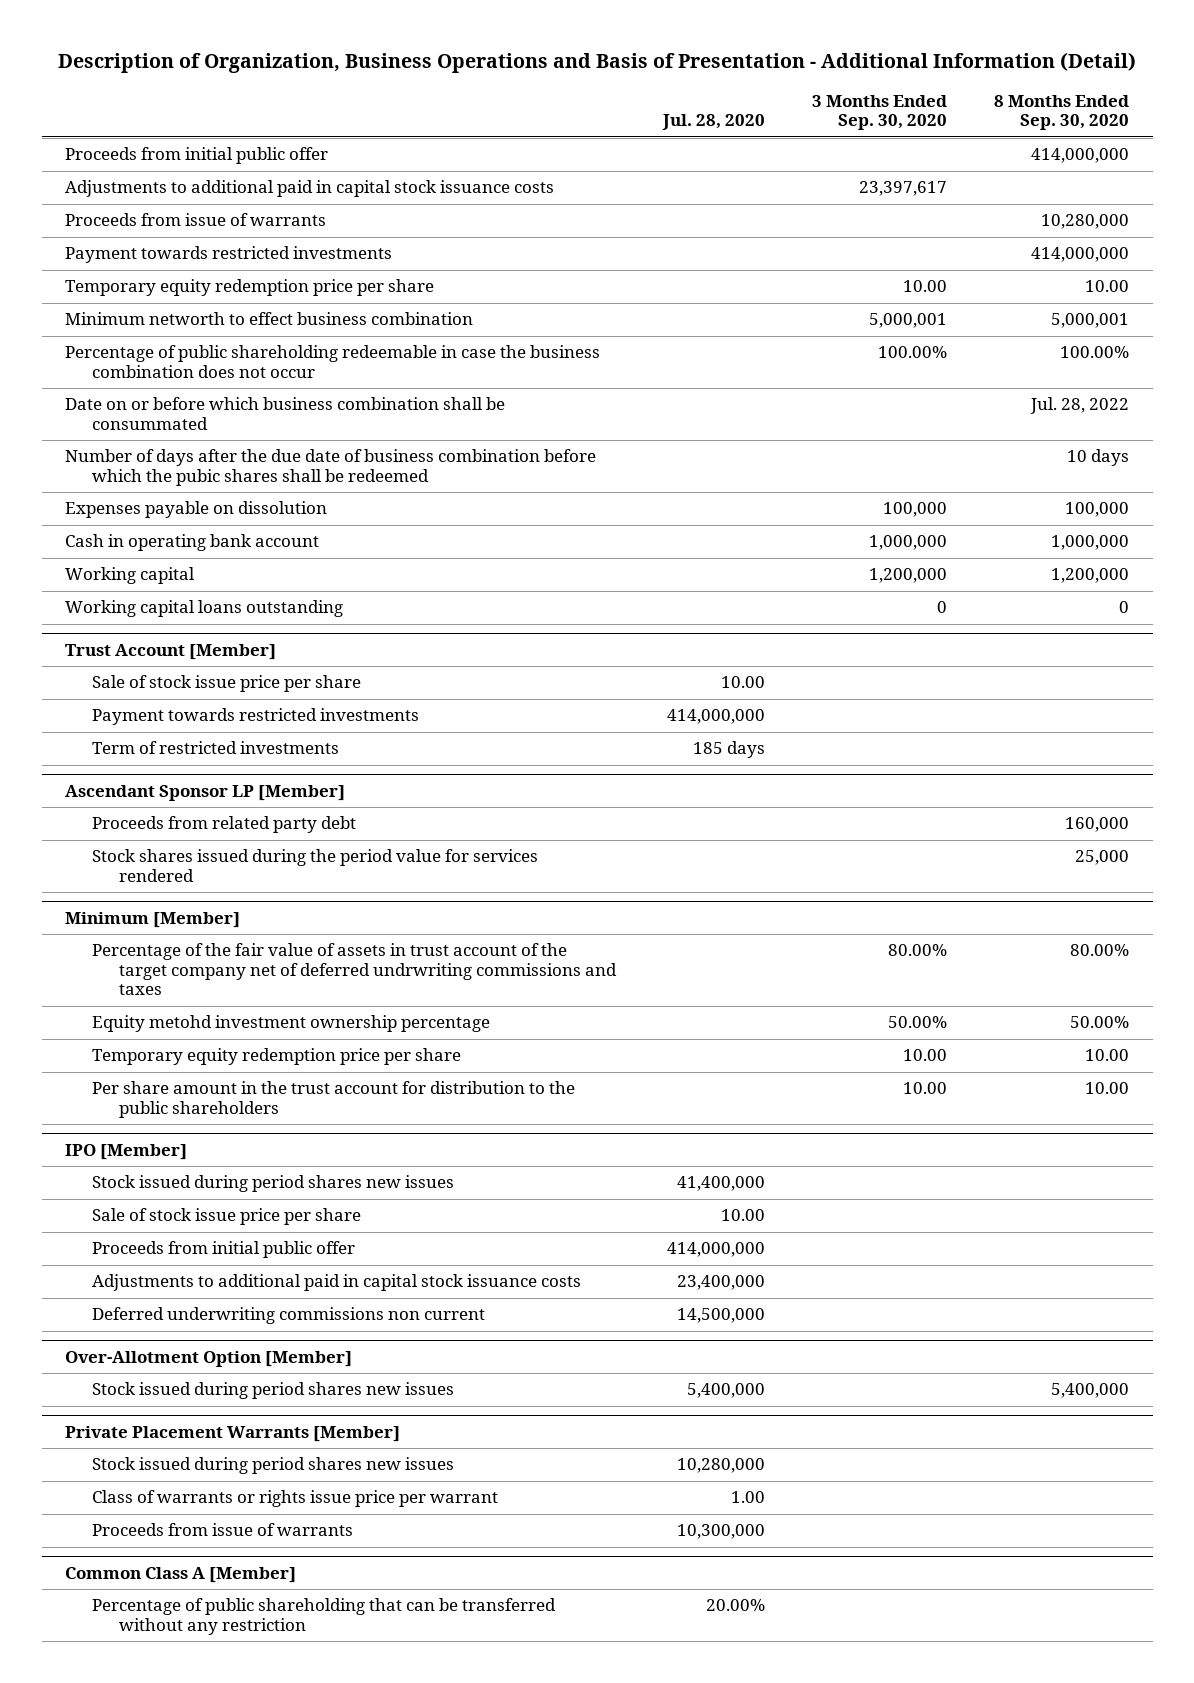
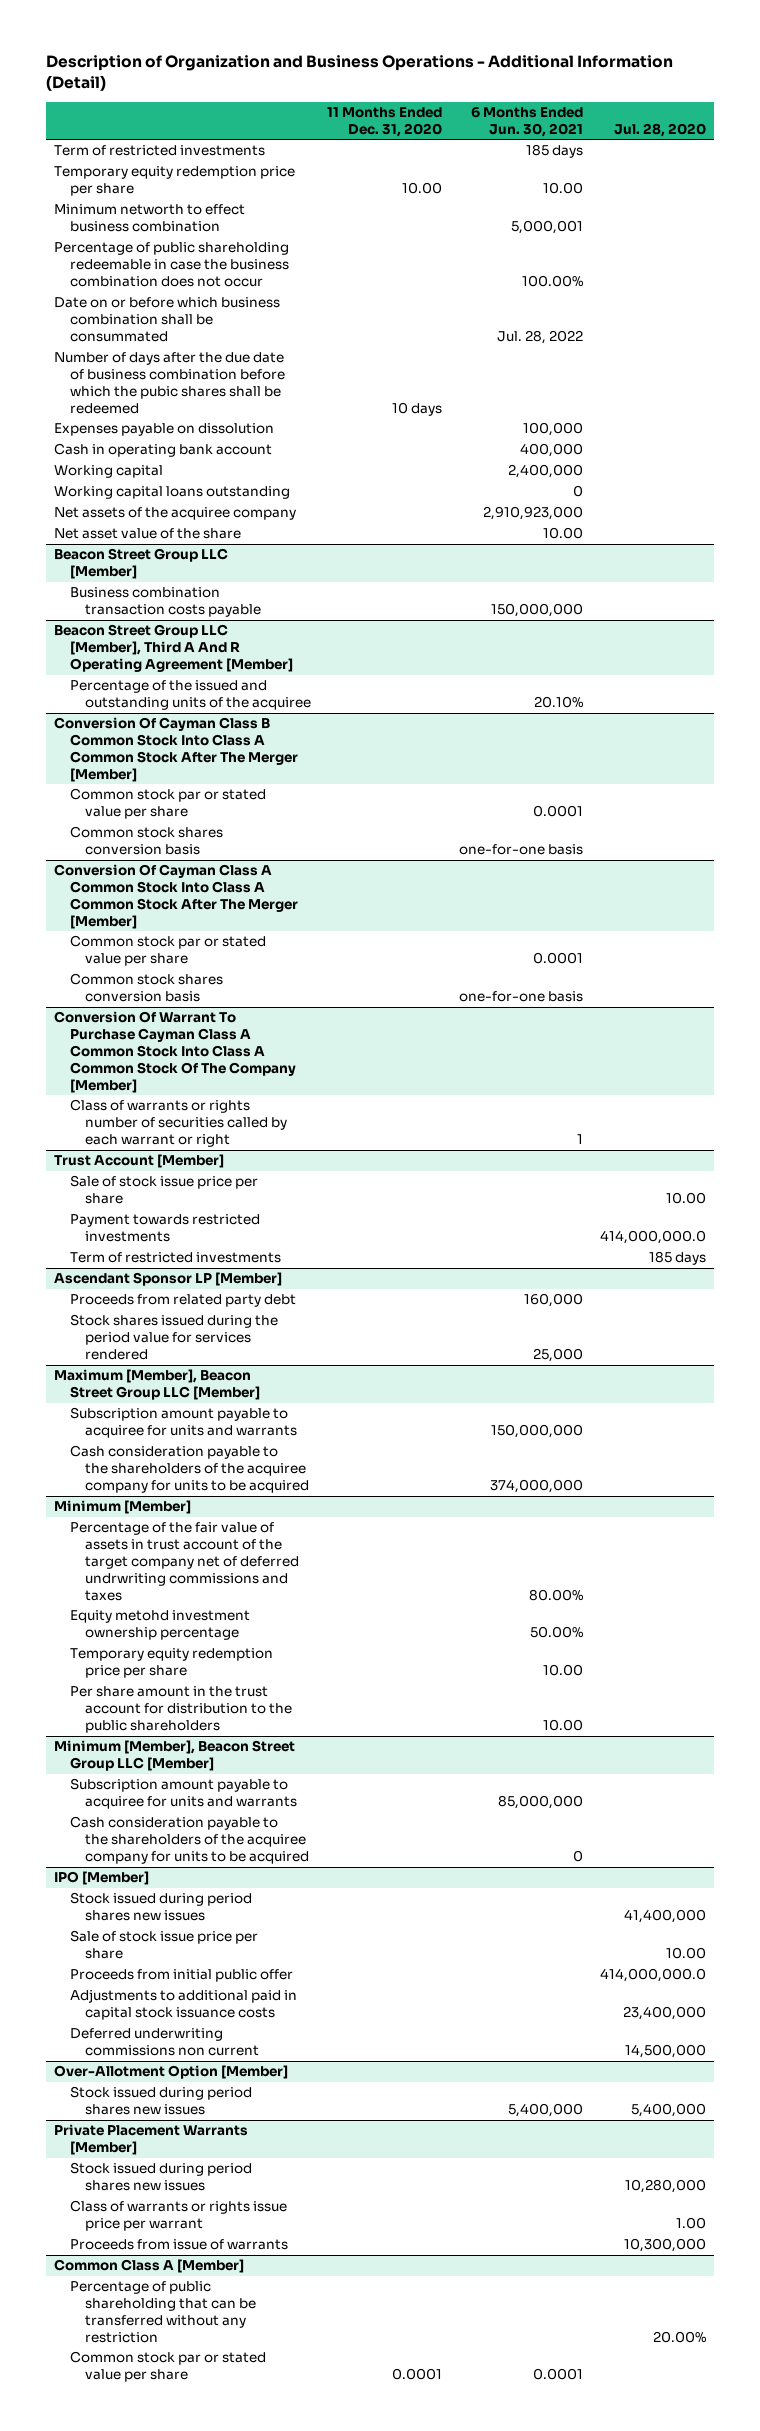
[58,51,1137,73] Description of Organization, Business Operations and Basis of Presentation - Additional Information (Detail) -> [46,55,674,92] Description of Organization and Business Operations - Additional Information (Detail)
[812,94,948,131] 3 Months Ended Sep. 30, 2020 -> none
[994,94,1130,131] 8 Months Ended Sep. 30, 2020 -> none
none -> [327,107,443,137] 11 Months Ended Dec. 31, 2020
none -> [471,107,584,137] 6 Months Ended Jun. 30, 2021
[65,147,329,165] Proceeds from initial public offer -> none
[65,180,555,198] Adjustments to additional paid in capital stock issuance costs -> none
[65,213,327,227] Proceeds from issue of warrants -> none
[65,246,393,264] Payment towards restricted investments -> none
none -> [54,145,266,157] Term of restricted investments
none -> [54,507,297,521] Net assets of the acquiree company
none -> [54,528,242,540] Net asset value of the share
none -> [54,548,229,580] Beacon Street Group LLC [Member]
none -> [69,587,261,618] Business combination transaction costs payable
none -> [54,624,293,673] Beacon Street Group LLC [Member], Third A And R Operating Agreement [Member]
none -> [69,680,311,711] Percentage of the issued and outstanding units of the acquiree
none -> [54,717,298,782] Conversion Of Cayman Class B Common Stock Into Class A Common Stock After The Merger [Member]
none -> [69,788,266,820] Common stock par or stated value per share
none -> [69,826,223,856] Common stock shares conversion basis
none -> [54,864,298,929] Conversion Of Cayman Class A Common Stock Into Class A Common Stock After The Merger [Member]
none -> [69,935,266,967] Common stock par or stated value per share
none -> [69,973,223,1003] Common stock shares conversion basis
none -> [54,1011,296,1093] Conversion Of Warrant To Purchase Cayman Class A Common Stock Into Class A Common Stock Of The Company [Member]
none -> [69,1099,287,1148] Class of warrants or rights number of securities called by each warrant or right
[666,709,765,725] 414,000,000 -> [599,1230,706,1245] 414,000,000.0
none -> [54,1369,260,1401] Maximum [Member], Beacon Street Group LLC [Member]
none -> [69,1407,297,1439] Subscription amount payable to acquiree for units and warrants
none -> [69,1445,309,1494] Cash consideration payable to the shareholders of the acquiree company for units to be acquired
none -> [54,1740,296,1772] Minimum [Member], Beacon Street Group LLC [Member]
none -> [69,1778,297,1810] Subscription amount payable to acquiree for units and warrants
none -> [69,1816,309,1865] Cash consideration payable to the shareholders of the acquiree company for units to be acquired
[666,1242,765,1258] 414,000,000 -> [599,1968,706,1983] 414,000,000.0
none -> [69,2351,266,2383] Common stock par or stated value per share

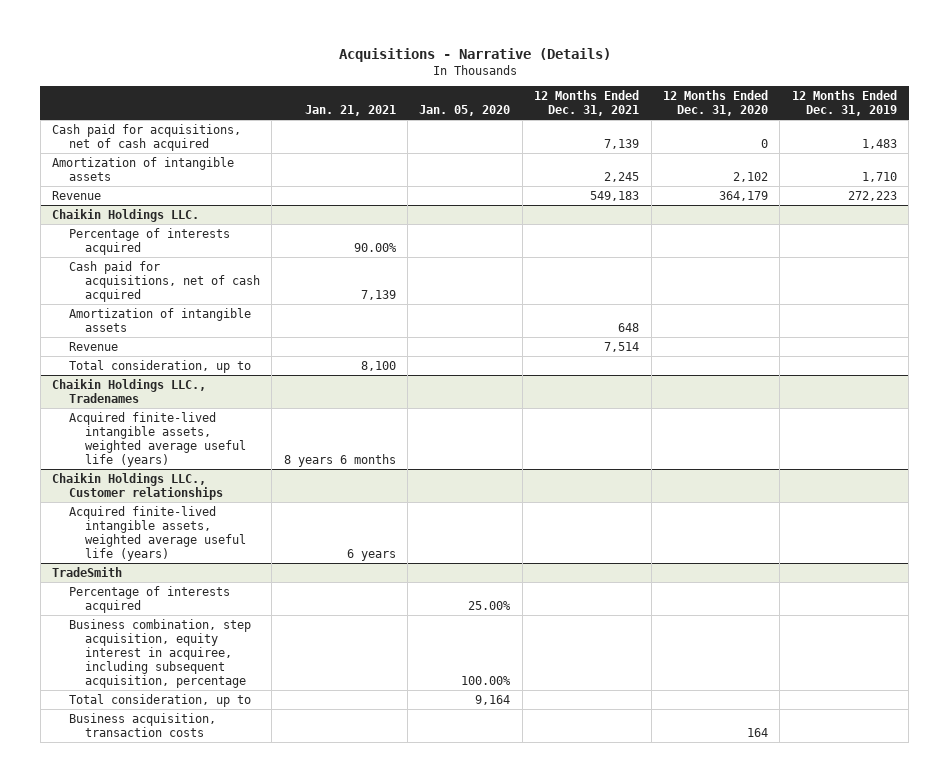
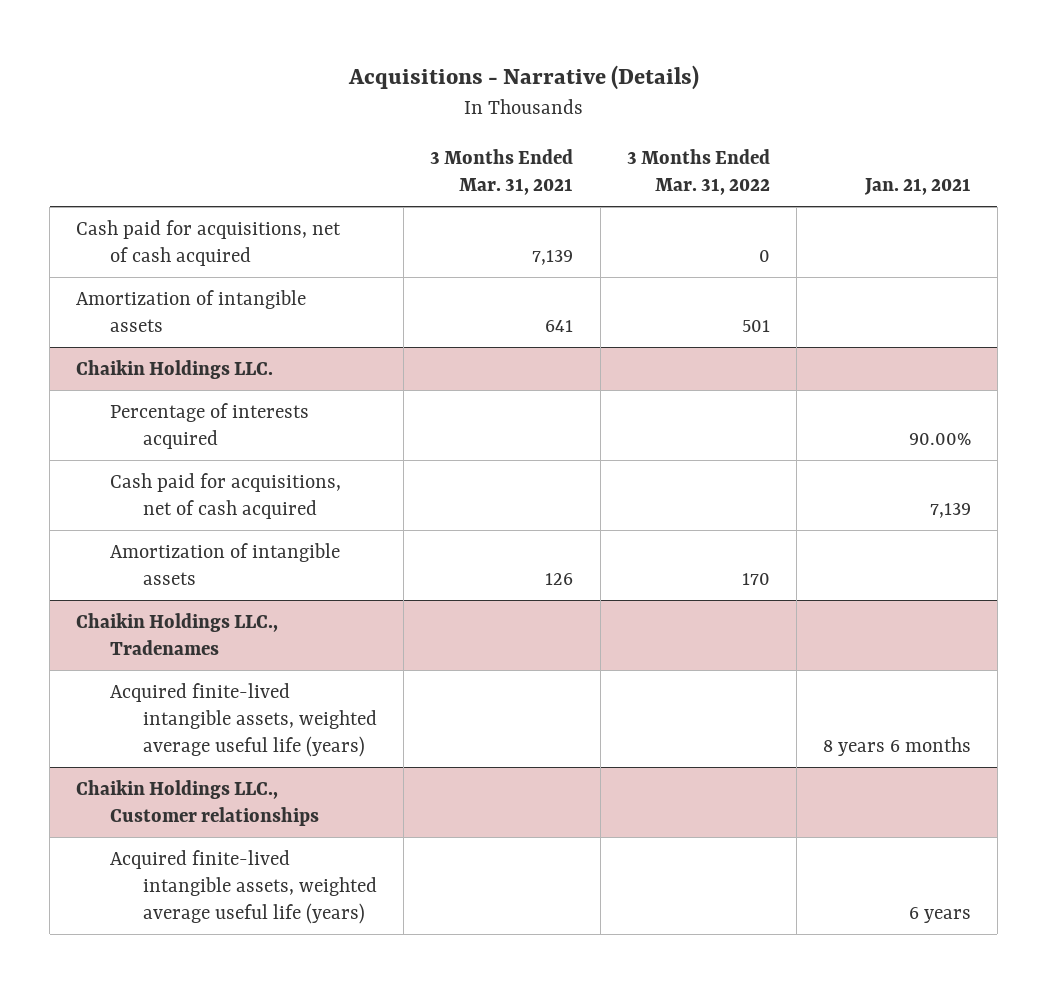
[419,105,511,117] Jan. 05, 2020 -> none
[534,90,640,117] 12 Months Ended Dec. 31, 2021 -> none
[663,90,769,117] 12 Months Ended Dec. 31, 2020 -> none
[791,90,897,117] 12 Months Ended Dec. 31, 2019 -> none
none -> [430,148,574,195] 3 Months Ended Mar. 31, 2021
none -> [626,148,770,195] 3 Months Ended Mar. 31, 2022
[52,190,102,200] Revenue -> none
[68,341,118,351] Revenue -> none
[68,359,251,373] Total consideration, up to -> none
[52,566,123,577] TradeSmith -> none
[68,585,230,613] Percentage of interests acquired -> none
[68,618,251,688] Business combination, step acquisition, equity interest in acquiree, including subsequent acquisition, percentage -> none
[68,693,251,707] Total consideration, up to -> none
[68,712,216,737] Business acquisition, transaction costs -> none

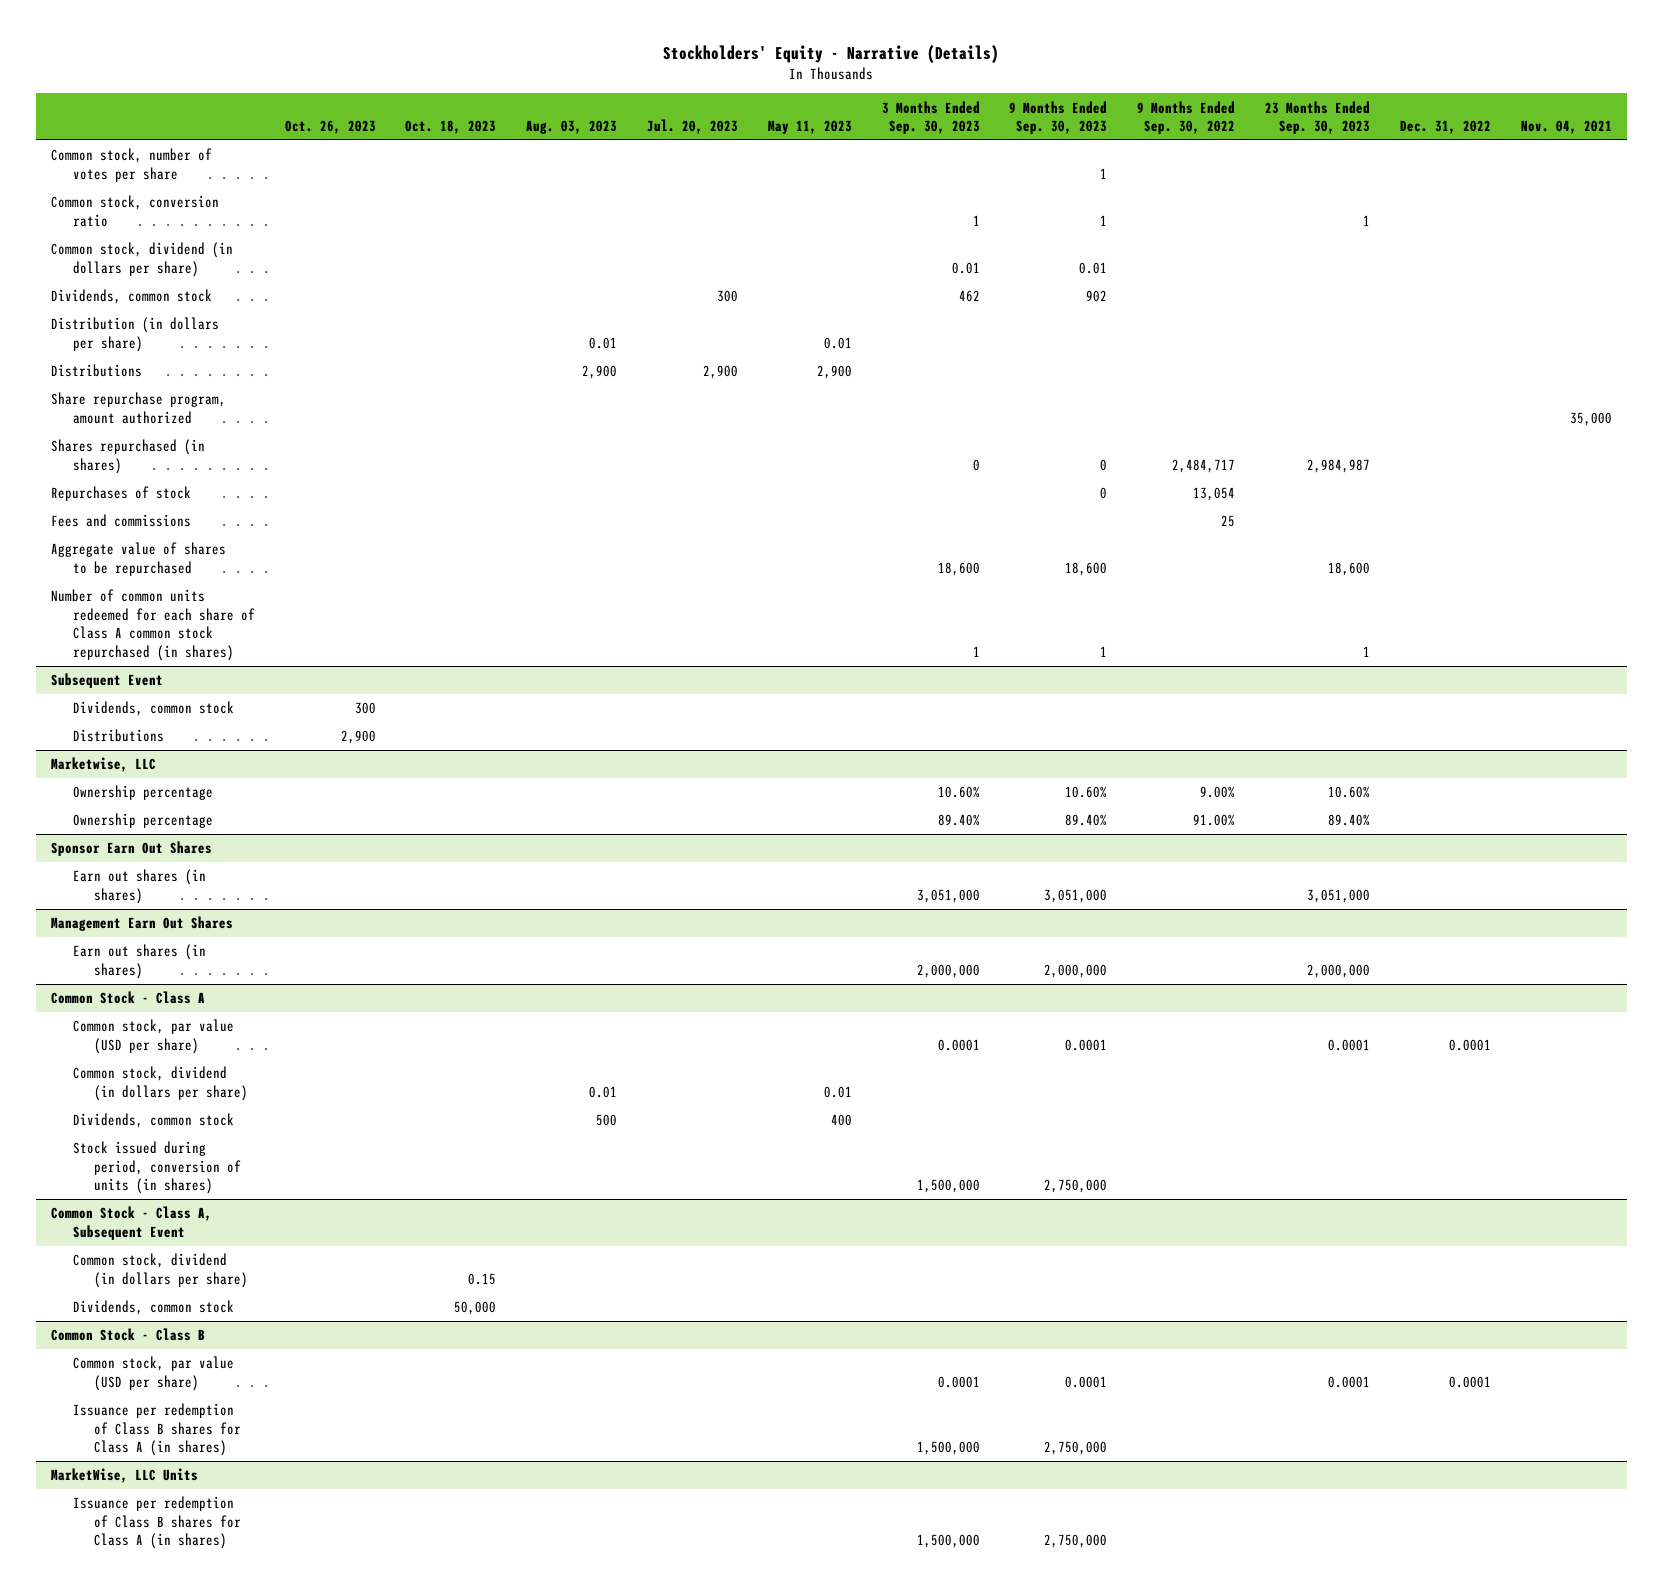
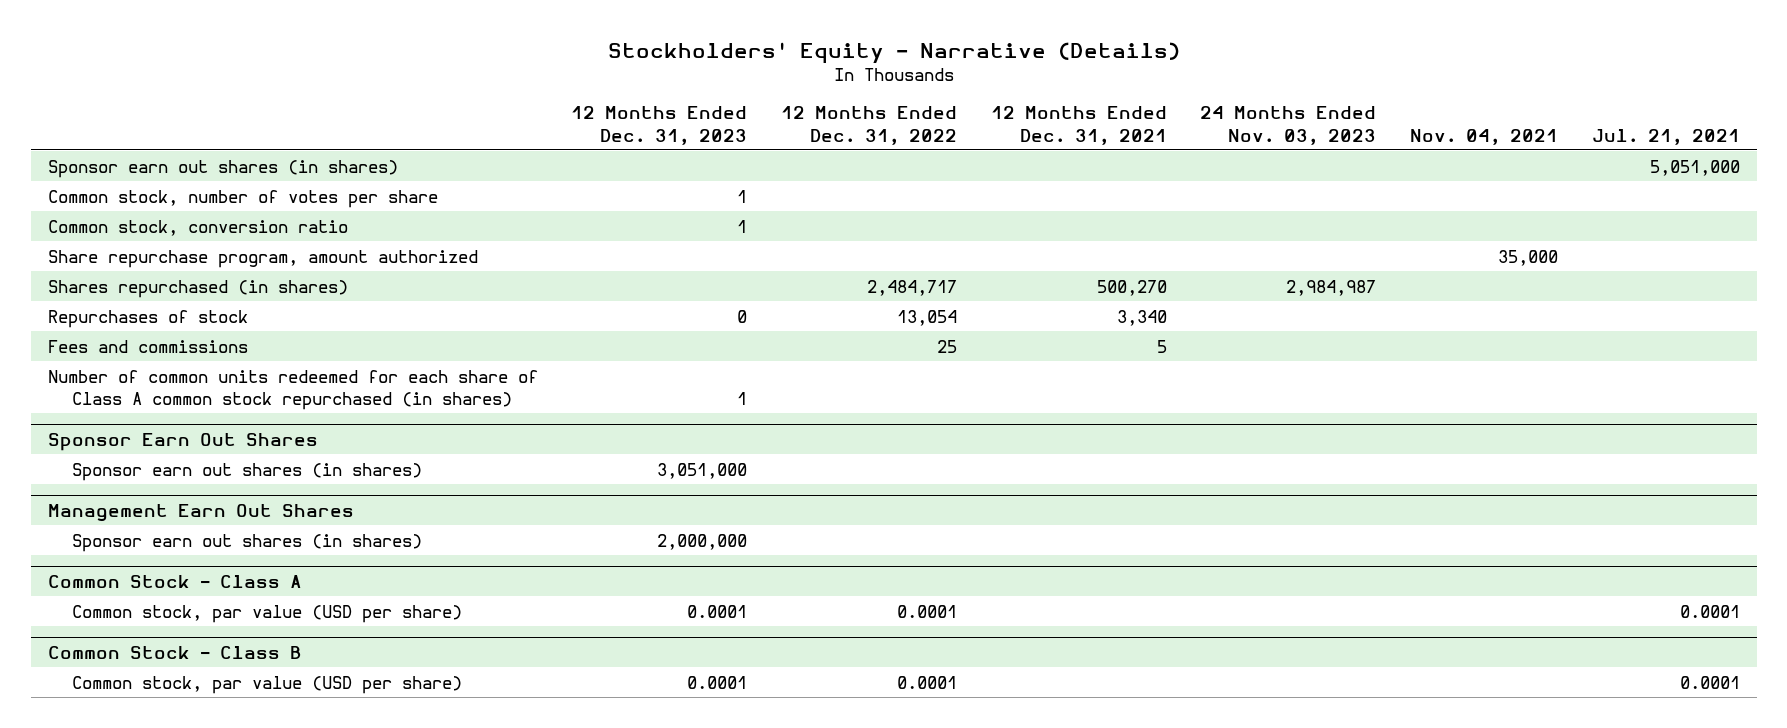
[284,119,376,134] Oct. 26, 2023 -> none
[405,119,497,134] Oct. 18, 2023 -> none
[526,119,618,134] Aug. 03, 2023 -> none
[647,118,739,134] Jul. 20, 2023 -> none
[767,119,852,134] May 11, 2023 -> none
[881,100,980,134] 3 Months Ended Sep. 30, 2023 -> none
[1009,100,1108,134] 9 Months Ended Sep. 30, 2023 -> none
[1137,100,1236,134] 9 Months Ended Sep. 30, 2022 -> none
[1265,100,1371,134] 23 Months Ended Sep. 30, 2023 -> none
[1399,119,1491,134] Dec. 31, 2022 -> none
none -> [571,106,748,145] 12 Months Ended Dec. 31, 2023
none -> [781,106,958,145] 12 Months Ended Dec. 31, 2022
none -> [990,106,1167,145] 12 Months Ended Dec. 31, 2021
none -> [1200,106,1377,145] 24 Months Ended Nov. 03, 2023
none -> [1591,128,1740,145] Jul. 21, 2021
none -> [47,159,398,178] Sponsor earn out shares (in shares)
[51,242,234,277] Common stock, dividend (in dollars per share) -> none
[51,289,213,305] Dividends, common stock -> none
[51,317,220,352] Distribution (in dollars per share) -> none
[51,364,143,378] Distributions -> none
[51,542,227,576] Aggregate value of shares to be repurchased -> none
[51,673,164,689] Subsequent Event -> none
[72,701,234,717] Dividends, common stock -> none
[72,729,164,743] Distributions -> none
[51,757,157,773] Marketwise, LLC -> none
[72,785,213,801] Ownership percentage -> none
[72,813,213,829] Ownership percentage -> none
[72,869,206,904] Earn out shares (in shares) -> [71,462,422,481] Sponsor earn out shares (in shares)
[72,944,206,979] Earn out shares (in shares) -> [71,533,422,552] Sponsor earn out shares (in shares)
[72,1066,249,1101] Common stock, dividend (in dollars per share) -> none
[72,1113,234,1129] Dividends, common stock -> none
[72,1141,242,1195] Stock issued during period, conversion of units (in shares) -> none
[51,1206,213,1240] Common Stock - Class A, Subsequent Event -> none
[72,1253,249,1288] Common stock, dividend (in dollars per share) -> none
[72,1300,234,1316] Dividends, common stock -> none
[72,1403,242,1457] Issuance per redemption of Class B shares for Class A (in shares) -> none
[51,1468,199,1484] MarketWise, LLC Units -> none
[72,1496,242,1550] Issuance per redemption of Class B shares for Class A (in shares) -> none

